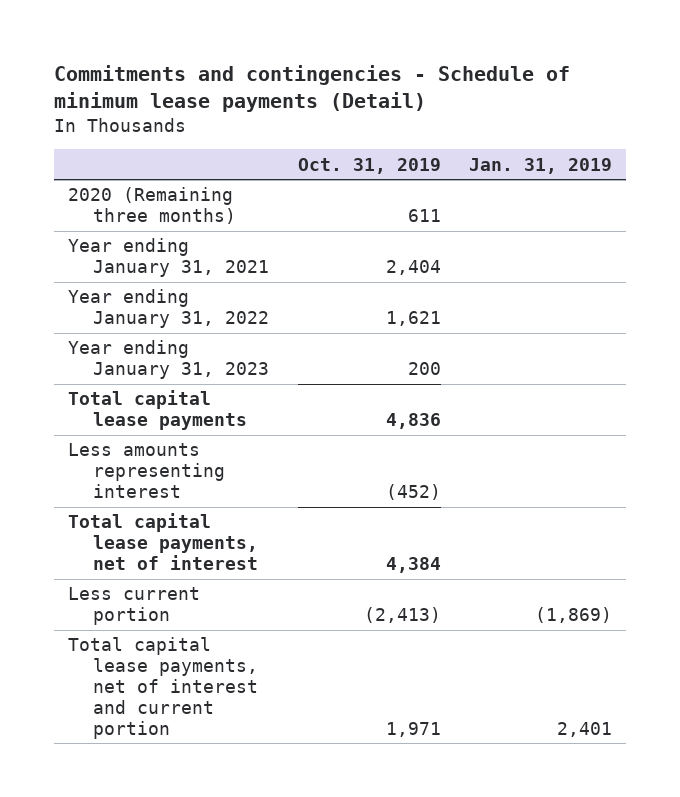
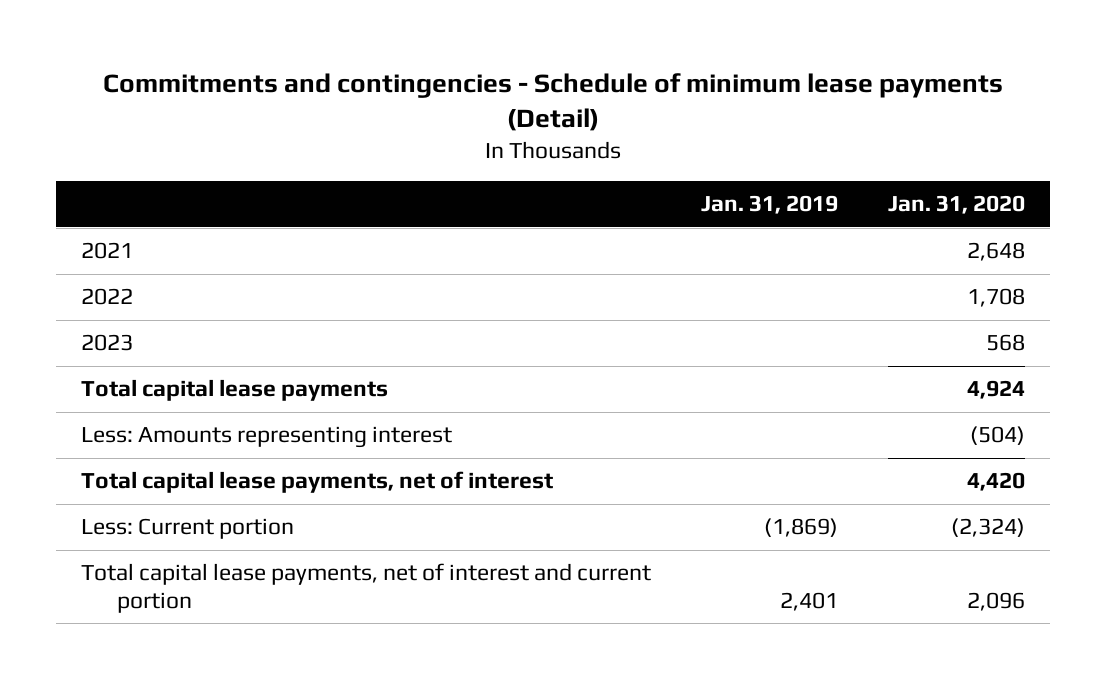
[297,157,441,174] Oct. 31, 2019 -> none
none -> [888,195,1026,215] Jan. 31, 2020
[67,187,237,225] 2020 (Remaining three months) -> none
[67,340,270,380] Year ending January 31, 2023 -> none
none -> [80,242,133,260] 2021
[67,238,270,278] Year ending January 31, 2021 -> [80,288,133,306] 2022
[67,289,270,329] Year ending January 31, 2022 -> [80,334,133,352] 2023
[67,443,226,499] Less amounts representing interest -> [80,426,452,449] Less: Amounts representing interest
[67,587,200,626] Less current portion -> [80,518,294,540] Less: Current portion

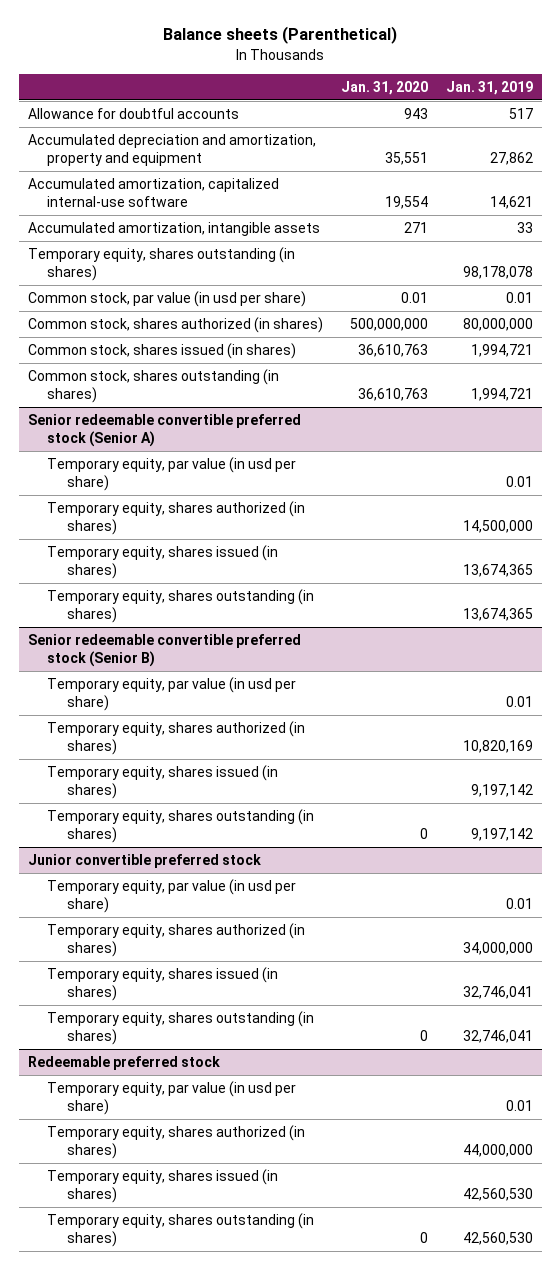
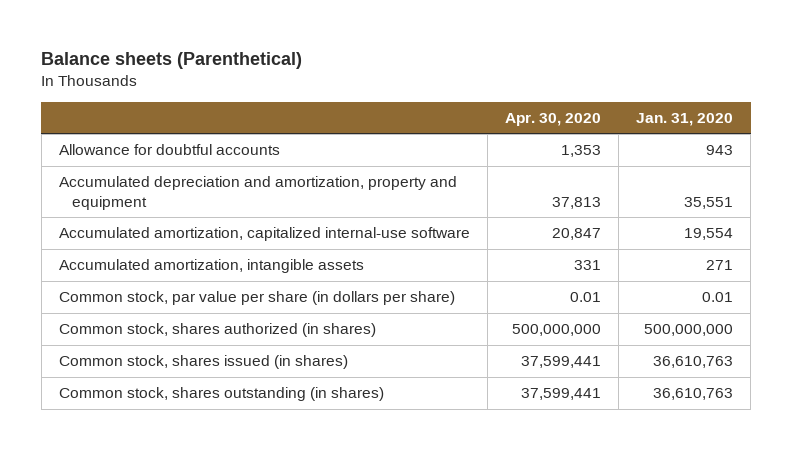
[445,80,533,95] Jan. 31, 2019 -> none
none -> [504,112,601,126] Apr. 30, 2020
[27,246,295,282] Temporary equity, shares outstanding (in shares) -> none
[27,290,306,307] Common stock, par value (in usd per share) -> [58,291,455,306] Common stock, par value per share (in dollars per share)
[27,413,301,448] Senior redeemable convertible preferred stock (Senior A) -> none
[47,456,297,492] Temporary equity, par value (in usd per share) -> none
[47,500,306,536] Temporary equity, shares authorized (in shares) -> none
[47,544,279,580] Temporary equity, shares issued (in shares) -> none
[47,588,315,624] Temporary equity, shares outstanding (in shares) -> none
[27,633,301,668] Senior redeemable convertible preferred stock (Senior B) -> none
[47,676,297,712] Temporary equity, par value (in usd per share) -> none
[47,720,306,756] Temporary equity, shares authorized (in shares) -> none
[47,764,279,800] Temporary equity, shares issued (in shares) -> none
[47,808,315,844] Temporary equity, shares outstanding (in shares) -> none
[27,853,261,868] Junior convertible preferred stock -> none
[47,878,297,914] Temporary equity, par value (in usd per share) -> none
[47,922,306,958] Temporary equity, shares authorized (in shares) -> none
[47,966,279,1002] Temporary equity, shares issued (in shares) -> none
[47,1010,315,1046] Temporary equity, shares outstanding (in shares) -> none
[27,1055,220,1070] Redeemable preferred stock -> none
[47,1080,297,1116] Temporary equity, par value (in usd per share) -> none
[47,1124,306,1160] Temporary equity, shares authorized (in shares) -> none
[47,1168,279,1204] Temporary equity, shares issued (in shares) -> none
[47,1212,315,1248] Temporary equity, shares outstanding (in shares) -> none

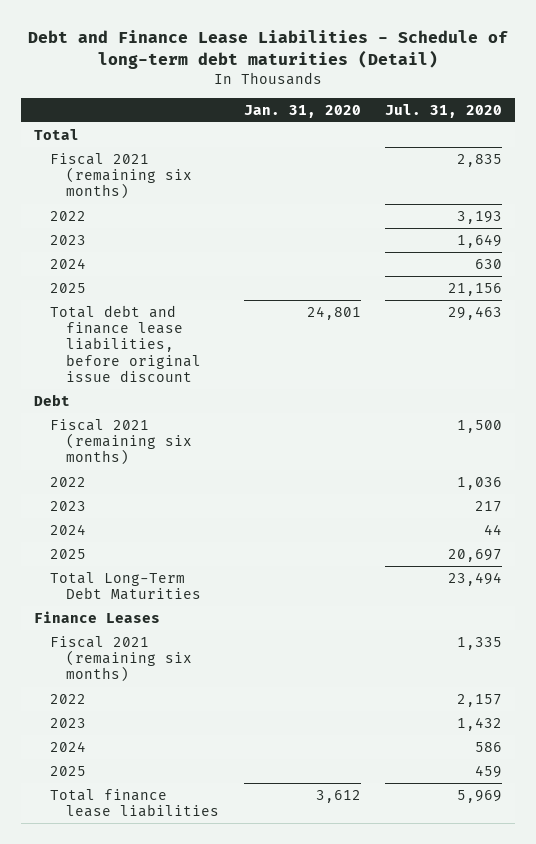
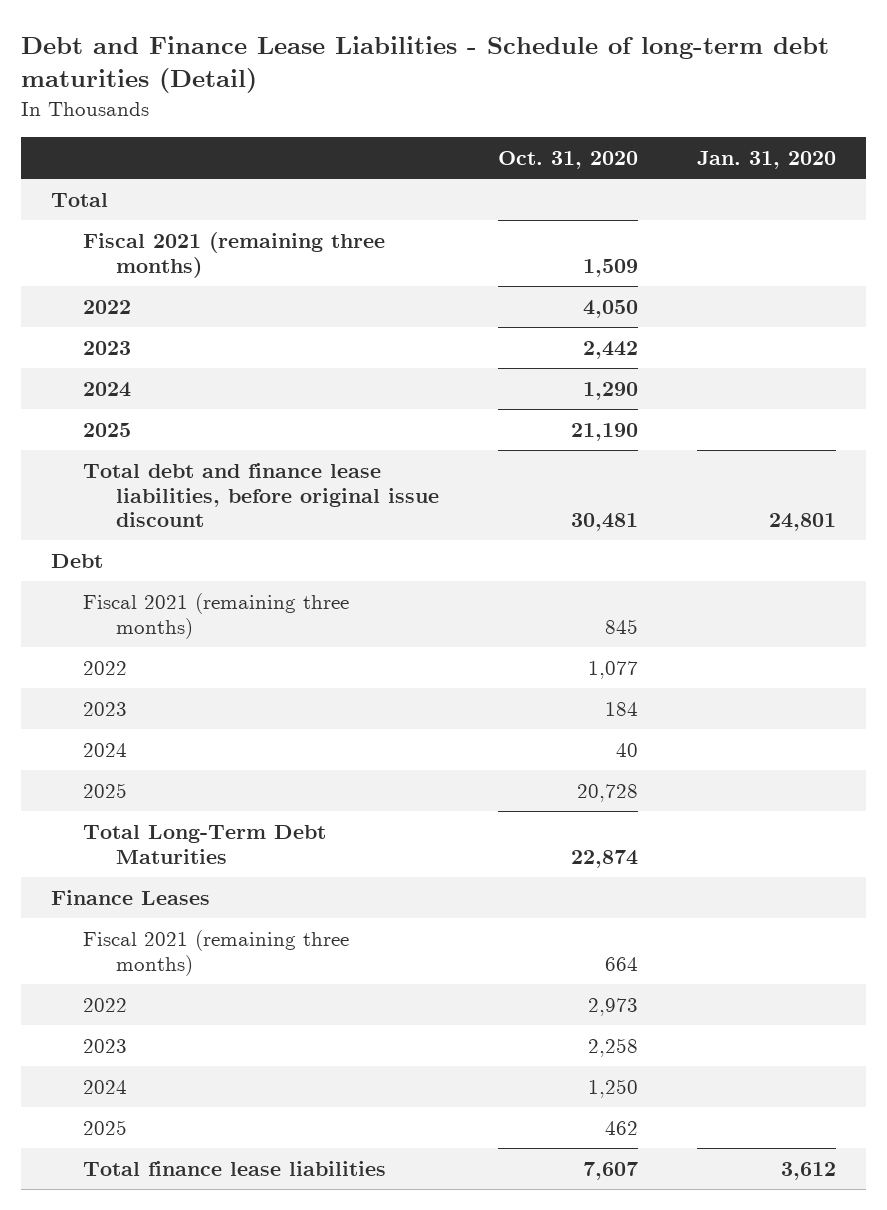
[385,103,503,118] Jul. 31, 2020 -> none
none -> [498,150,639,169] Oct. 31, 2020
[49,152,192,200] Fiscal 2021 (remaining six months) -> [83,231,386,278] Fiscal 2021 (remaining three months)
[49,418,192,466] Fiscal 2021 (remaining six months) -> [83,592,350,639] Fiscal 2021 (remaining three months)
[49,635,192,683] Fiscal 2021 (remaining six months) -> [83,929,350,976] Fiscal 2021 (remaining three months)

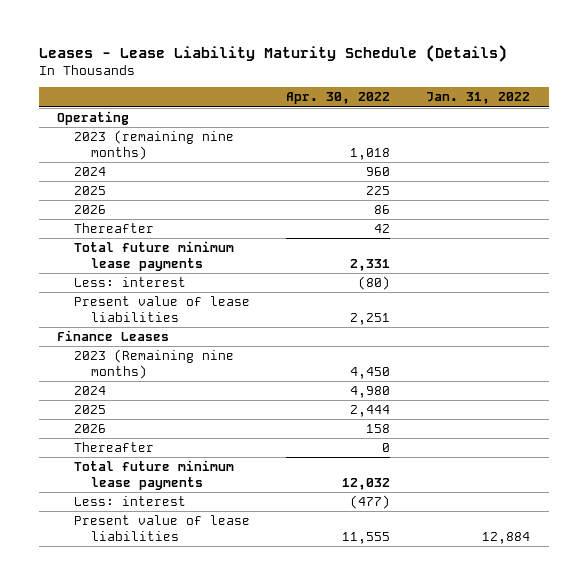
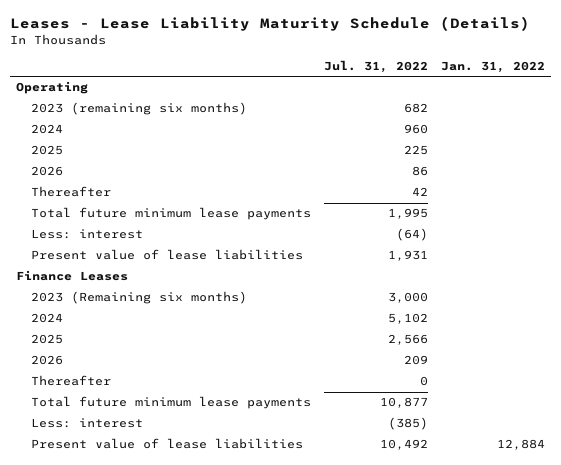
[286,92,391,105] Apr. 30, 2022 -> none
none -> [324,59,429,73] Jul. 31, 2022
[73,130,234,160] 2023 (remaining nine months) -> [31,102,248,116] 2023 (remaining six months)
[73,349,234,379] 2023 (Remaining nine months) -> [31,291,248,305] 2023 (Remaining six months)

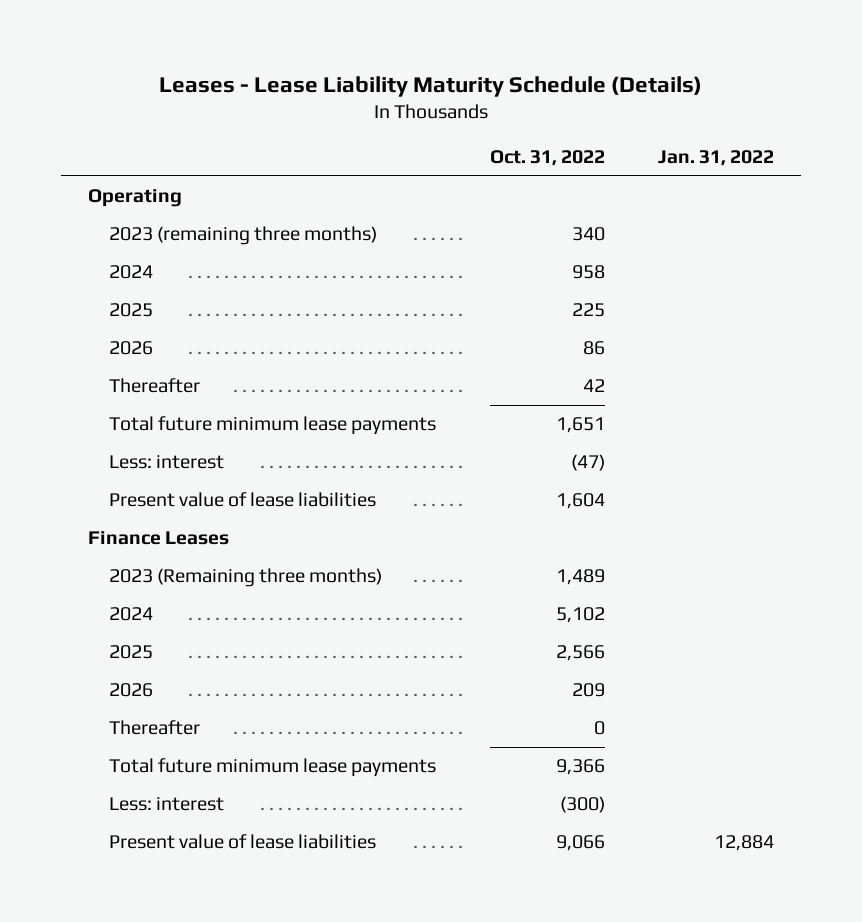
[324,59,429,73] Jul. 31, 2022 -> none
none -> [489,150,605,167] Oct. 31, 2022
[31,102,248,116] 2023 (remaining six months) -> [109,226,378,246] 2023 (remaining three months)
[31,291,248,305] 2023 (Remaining six months) -> [109,568,383,588] 2023 (Remaining three months)

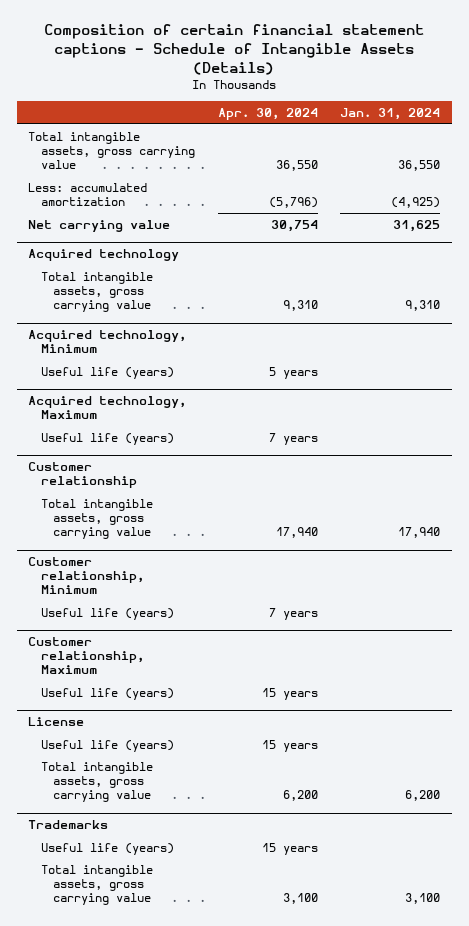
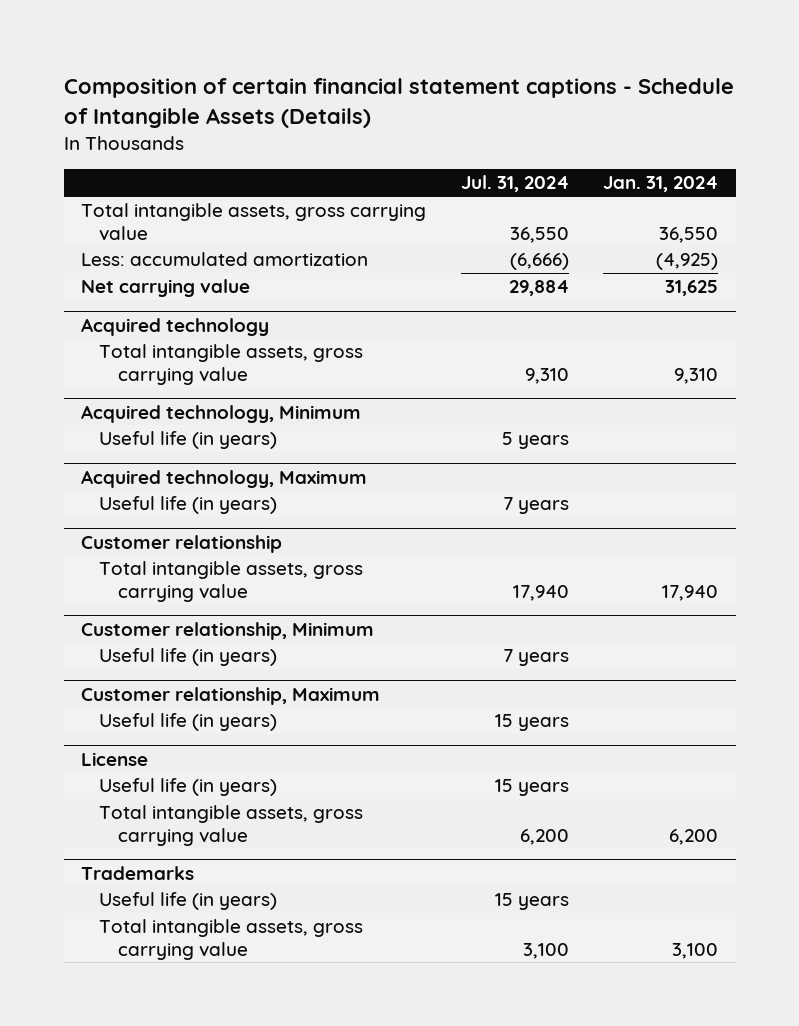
[217,108,318,121] Apr. 30, 2024 -> none
none -> [460,175,569,193] Jul. 31, 2024
[40,366,174,379] Useful life (years) -> [99,431,278,450] Useful life (in years)
[40,432,174,445] Useful life (years) -> [99,496,278,515] Useful life (in years)
[40,607,174,620] Useful life (years) -> [99,648,278,667] Useful life (in years)
[40,687,174,700] Useful life (years) -> [99,713,278,732] Useful life (in years)
[40,739,174,752] Useful life (years) -> [99,778,278,797] Useful life (in years)
[40,842,174,855] Useful life (years) -> [99,892,278,911] Useful life (in years)

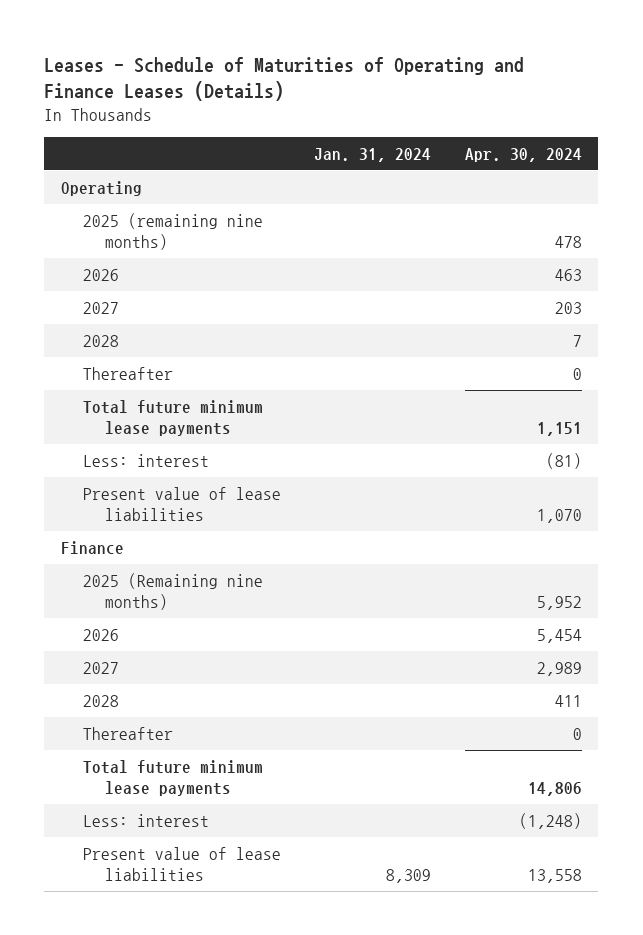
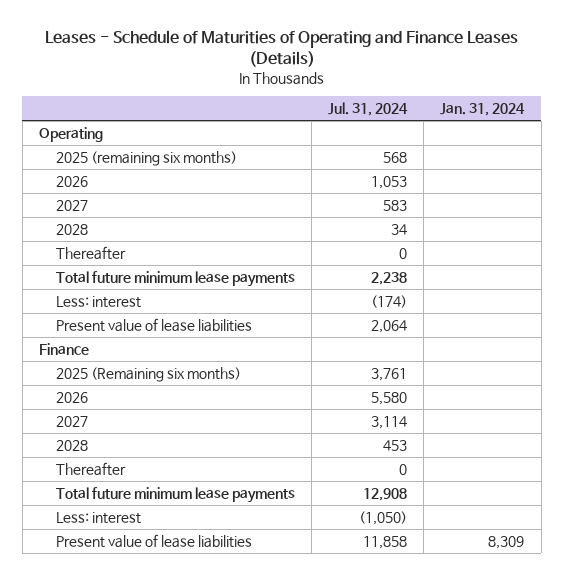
[464,147,582,162] Apr. 30, 2024 -> none
none -> [328,102,409,117] Jul. 31, 2024
[83,212,264,250] 2025 (remaining nine months) -> [56,150,238,166] 2025 (remaining six months)
[83,572,264,610] 2025 (Remaining nine months) -> [56,366,242,382] 2025 (Remaining six months)

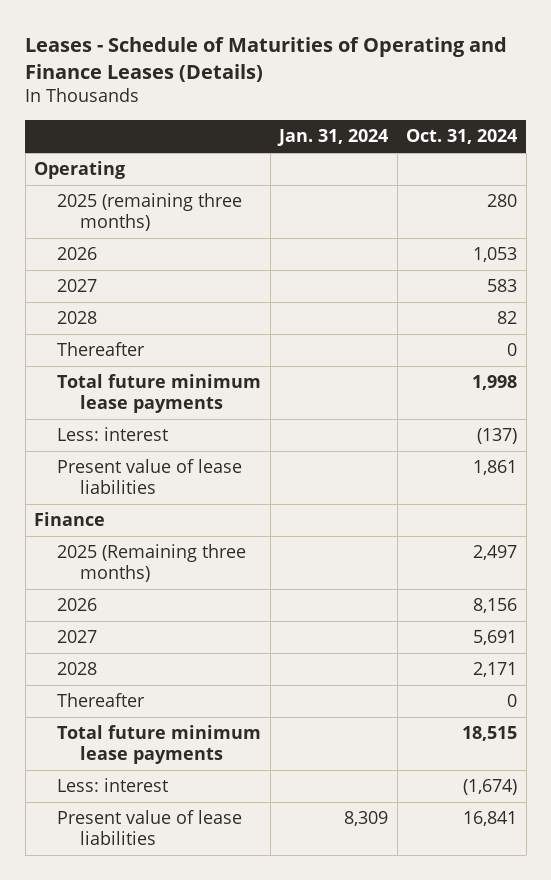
[328,102,409,117] Jul. 31, 2024 -> none
none -> [406,129,518,145] Oct. 31, 2024
[56,150,238,166] 2025 (remaining six months) -> [57,193,243,231] 2025 (remaining three months)
[56,366,242,382] 2025 (Remaining six months) -> [57,544,247,582] 2025 (Remaining three months)

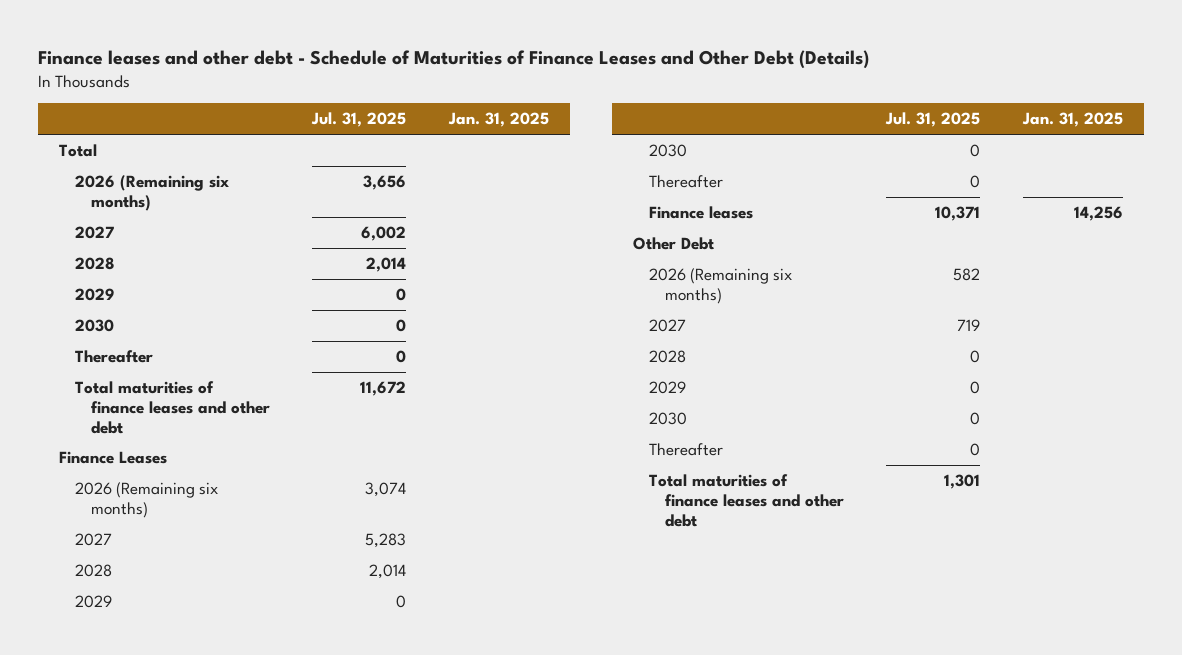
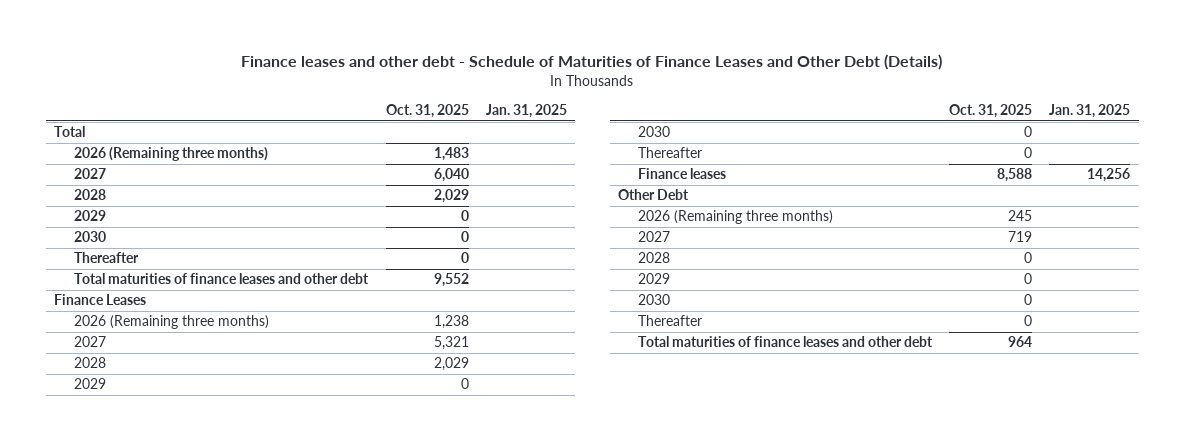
[311,112,407,128] Jul. 31, 2025 -> none
none -> [385,103,469,118] Oct. 31, 2025
[74,174,229,211] 2026 (Remaining six months) -> [74,147,269,162] 2026 (Remaining three months)
[74,481,218,518] 2026 (Remaining six months) -> [74,315,270,330] 2026 (Remaining three months)
[648,267,792,304] 2026 (Remaining six months) -> [638,210,834,225] 2026 (Remaining three months)

